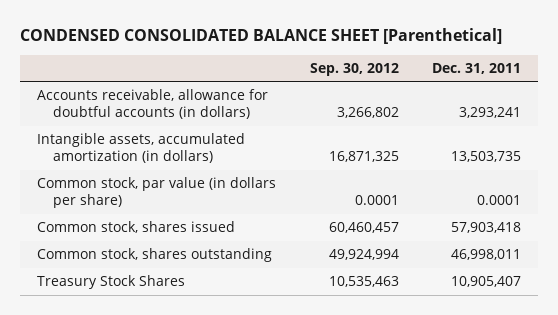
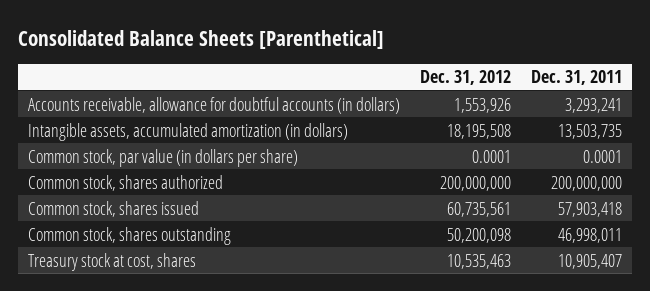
[20,28,503,45] CONDENSED CONSOLIDATED BALANCE SHEET [Parenthetical] -> [17,29,384,49] Consolidated Balance Sheets [Parenthetical]
[309,62,399,76] Sep. 30, 2012 -> none
none -> [420,70,512,86] Dec. 31, 2012
none -> [27,174,223,191] Common stock, shares authorized
[36,275,185,290] Treasury Stock Shares -> [27,252,196,271] Treasury stock at cost, shares

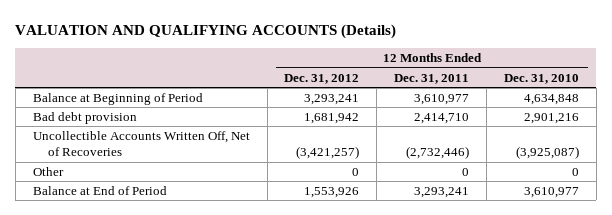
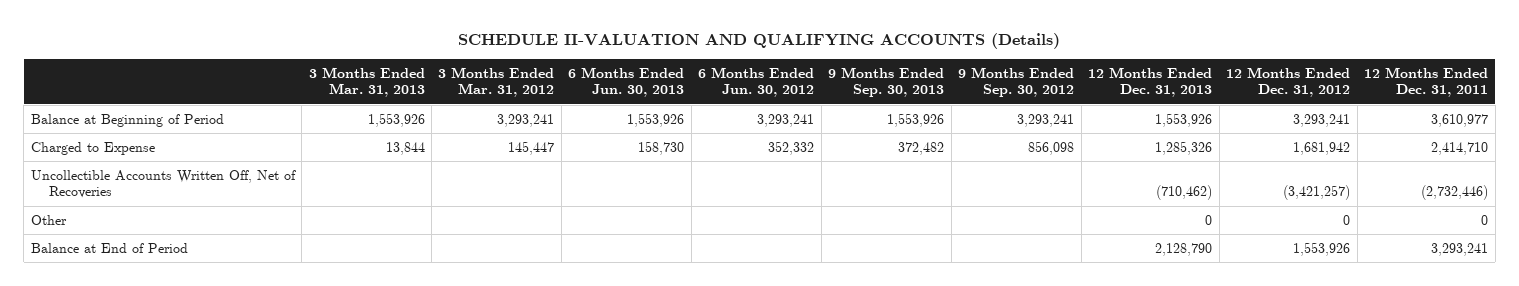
[15,24,397,40] VALUATION AND QUALIFYING ACCOUNTS (Details) -> [458,33,1061,50] SCHEDULE II-VALUATION AND QUALIFYING ACCOUNTS (Details)
[504,73,580,84] Dec. 31, 2010 -> none
none -> [308,66,425,98] 3 Months Ended Mar. 31, 2013
none -> [438,66,555,98] 3 Months Ended Mar. 31, 2012
none -> [568,66,685,98] 6 Months Ended Jun. 30, 2013
none -> [698,66,815,98] 6 Months Ended Jun. 30, 2012
none -> [828,66,945,98] 9 Months Ended Sep. 30, 2013
none -> [958,66,1075,98] 9 Months Ended Sep. 30, 2012
none -> [1088,66,1213,98] 12 Months Ended Dec. 31, 2013
[32,111,137,124] Bad debt provision -> [30,141,155,155] Charged to Expense

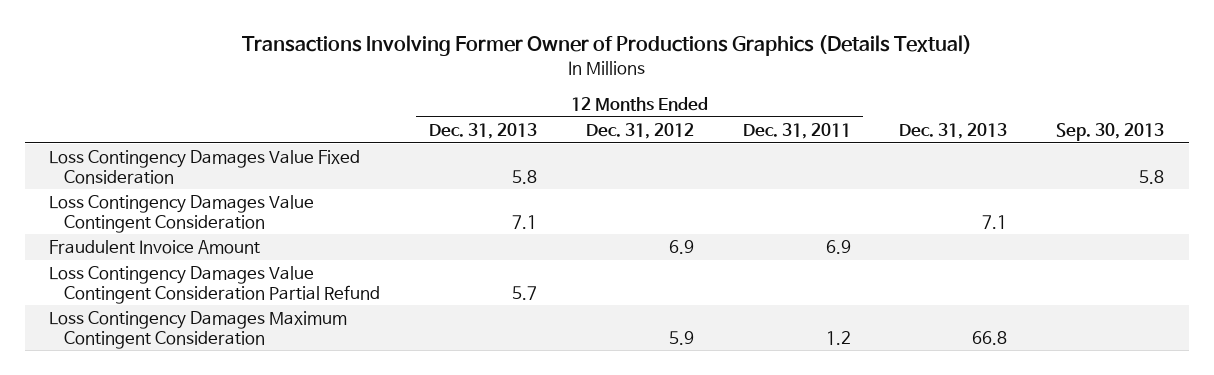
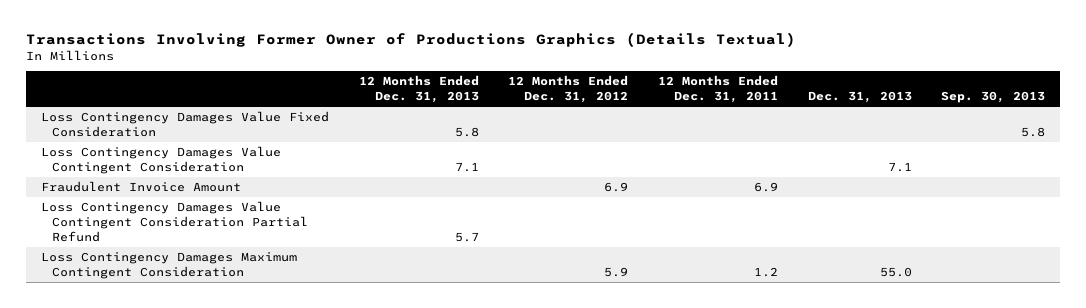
[972,330,1008,345] 66.8 -> [879,266,912,277] 55.0

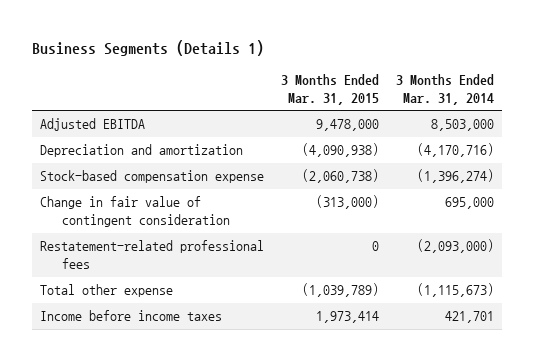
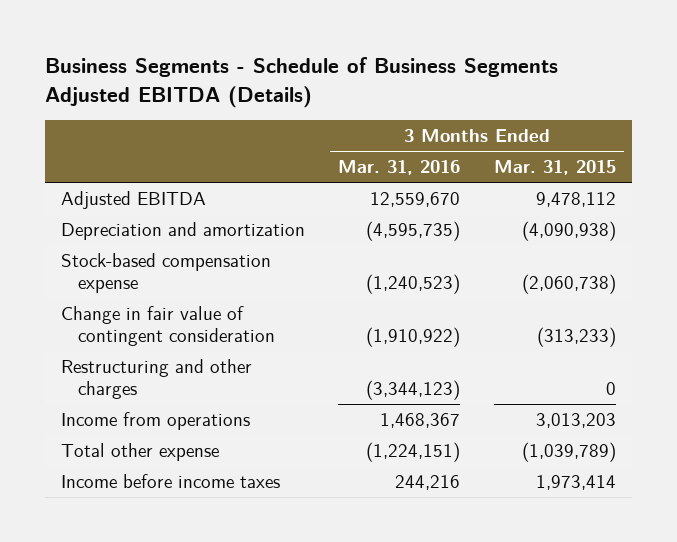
[31,40,264,57] Business Segments (Details 1) -> [44,57,558,108] Business Segments - Schedule of Business Segments Adjusted EBITDA (Details)
[395,74,494,106] 3 Months Ended Mar. 31, 2014 -> none
none -> [338,159,461,175] Mar. 31, 2016
[315,119,379,132] 9,478,000 -> [535,191,616,207] 9,478,112
[315,195,379,210] (313,000) -> [536,327,616,348] (313,233)
[40,240,265,270] Restatement-related professional fees -> [61,358,253,400] Restructuring and other charges
none -> [61,411,251,430] Income from operations

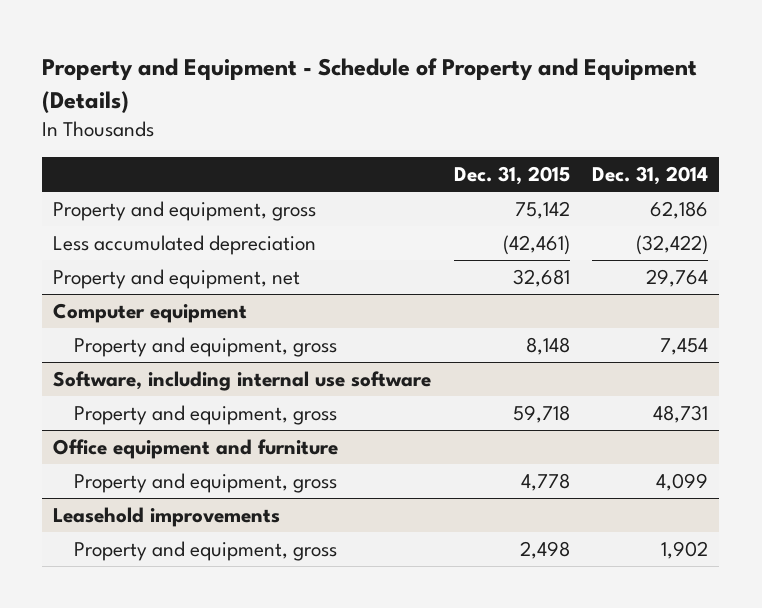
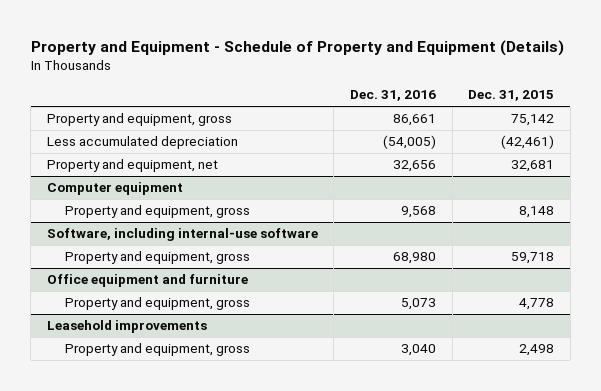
[592,165,709,185] Dec. 31, 2014 -> none
none -> [349,90,436,102] Dec. 31, 2016
[53,371,432,392] Software, including internal use software -> [46,228,318,242] Software, including internal-use software

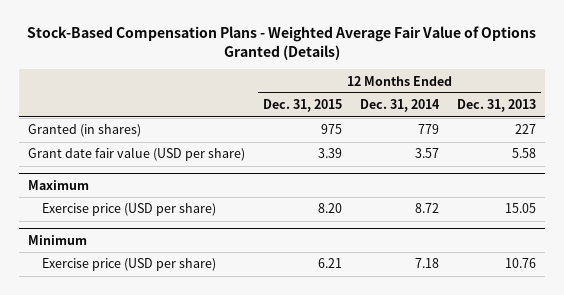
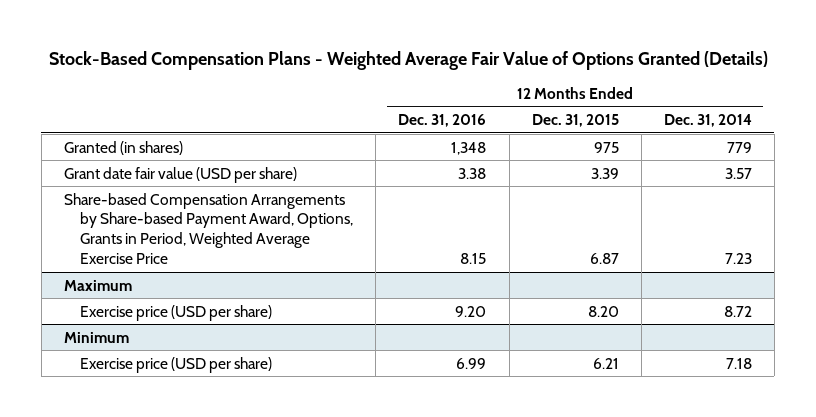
[457,99,537,113] Dec. 31, 2013 -> none
none -> [398,114,487,128] Dec. 31, 2016
none -> [63,192,354,264] Share-based Compensation Arrangements by Share-based Payment Award, Options, Grants in Period, Weighted Average Exercise Price

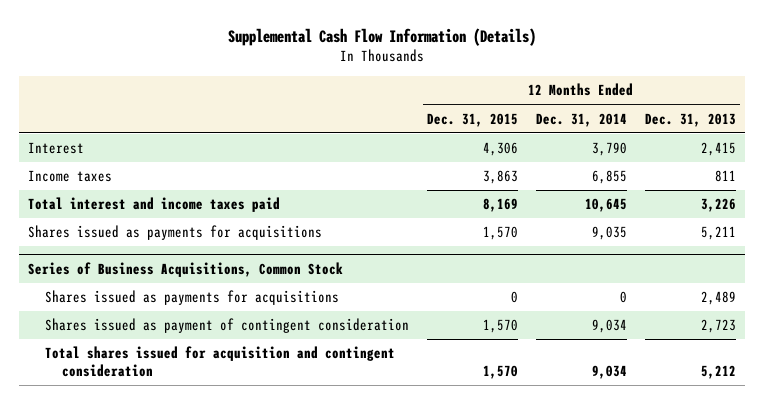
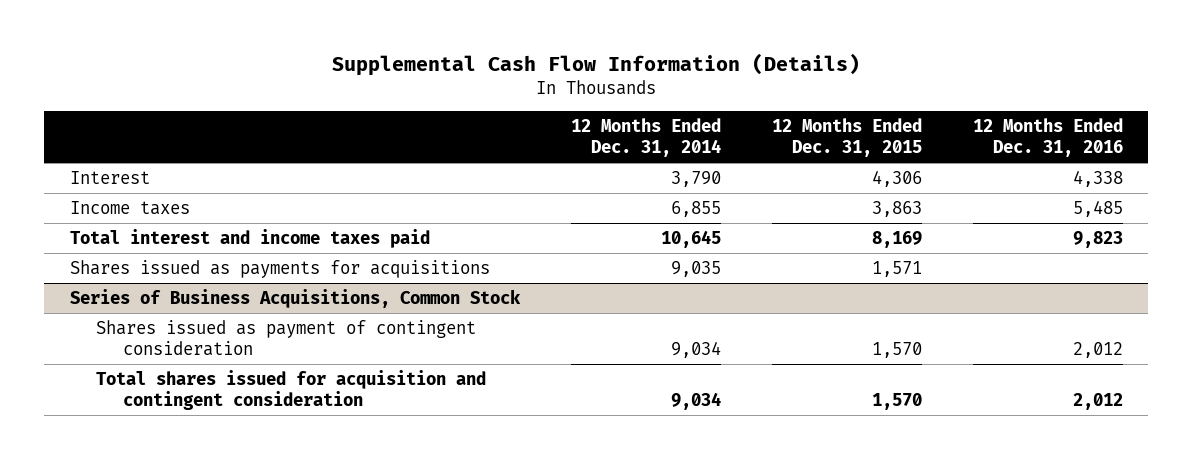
[644,112,736,127] Dec. 31, 2013 -> none
none -> [972,117,1123,158] 12 Months Ended Dec. 31, 2016
[483,226,519,241] 1,570 -> [871,260,922,277] 1,571
[45,290,340,306] Shares issued as payments for acquisitions -> none

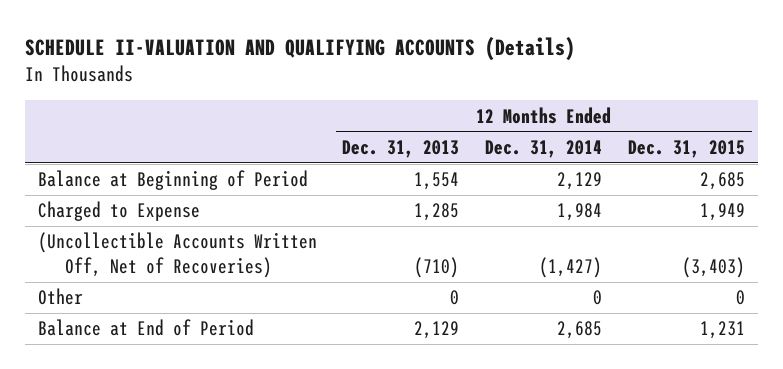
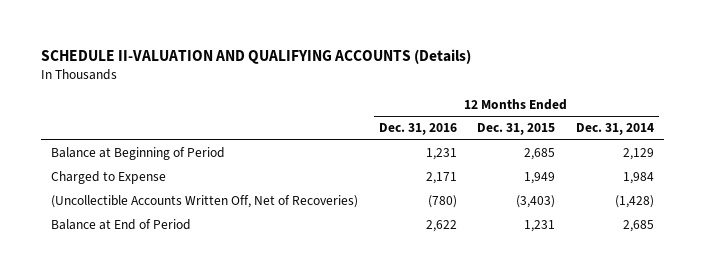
[342,139,460,158] Dec. 31, 2013 -> none
none -> [378,123,457,136] Dec. 31, 2016
[37,288,83,306] Other -> none
[539,256,603,278] (1,427) -> [615,195,655,209] (1,428)

